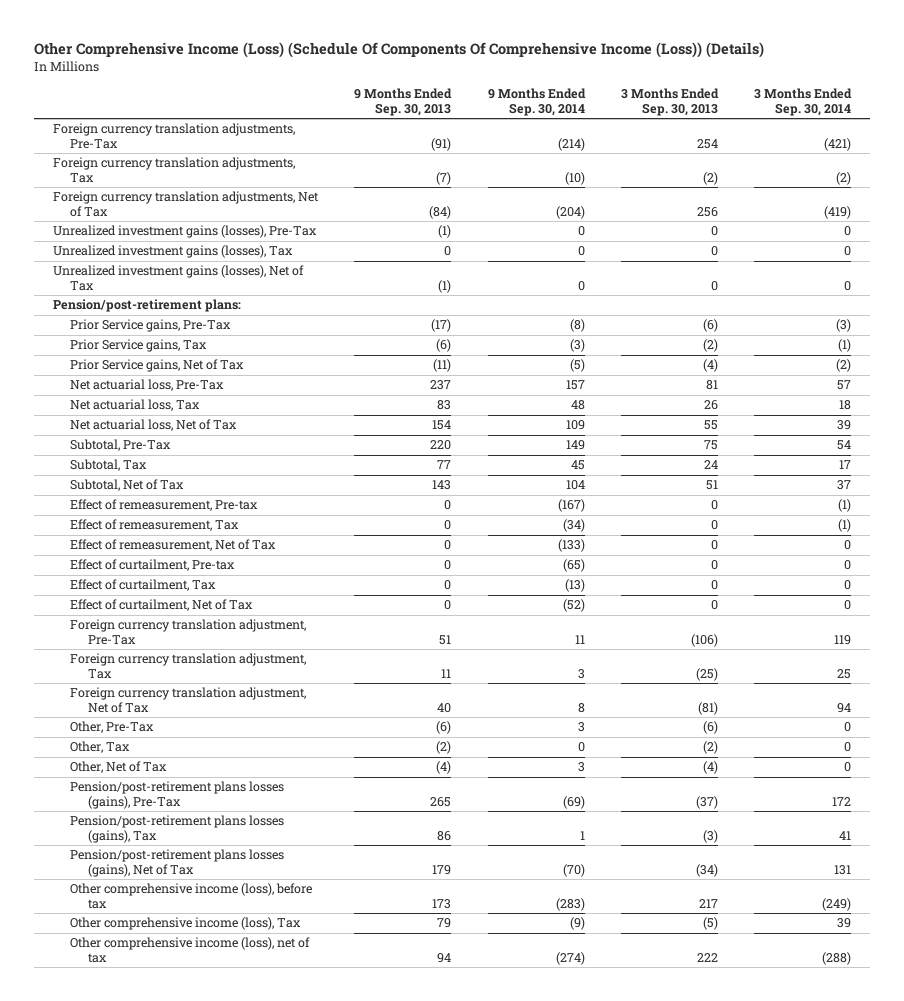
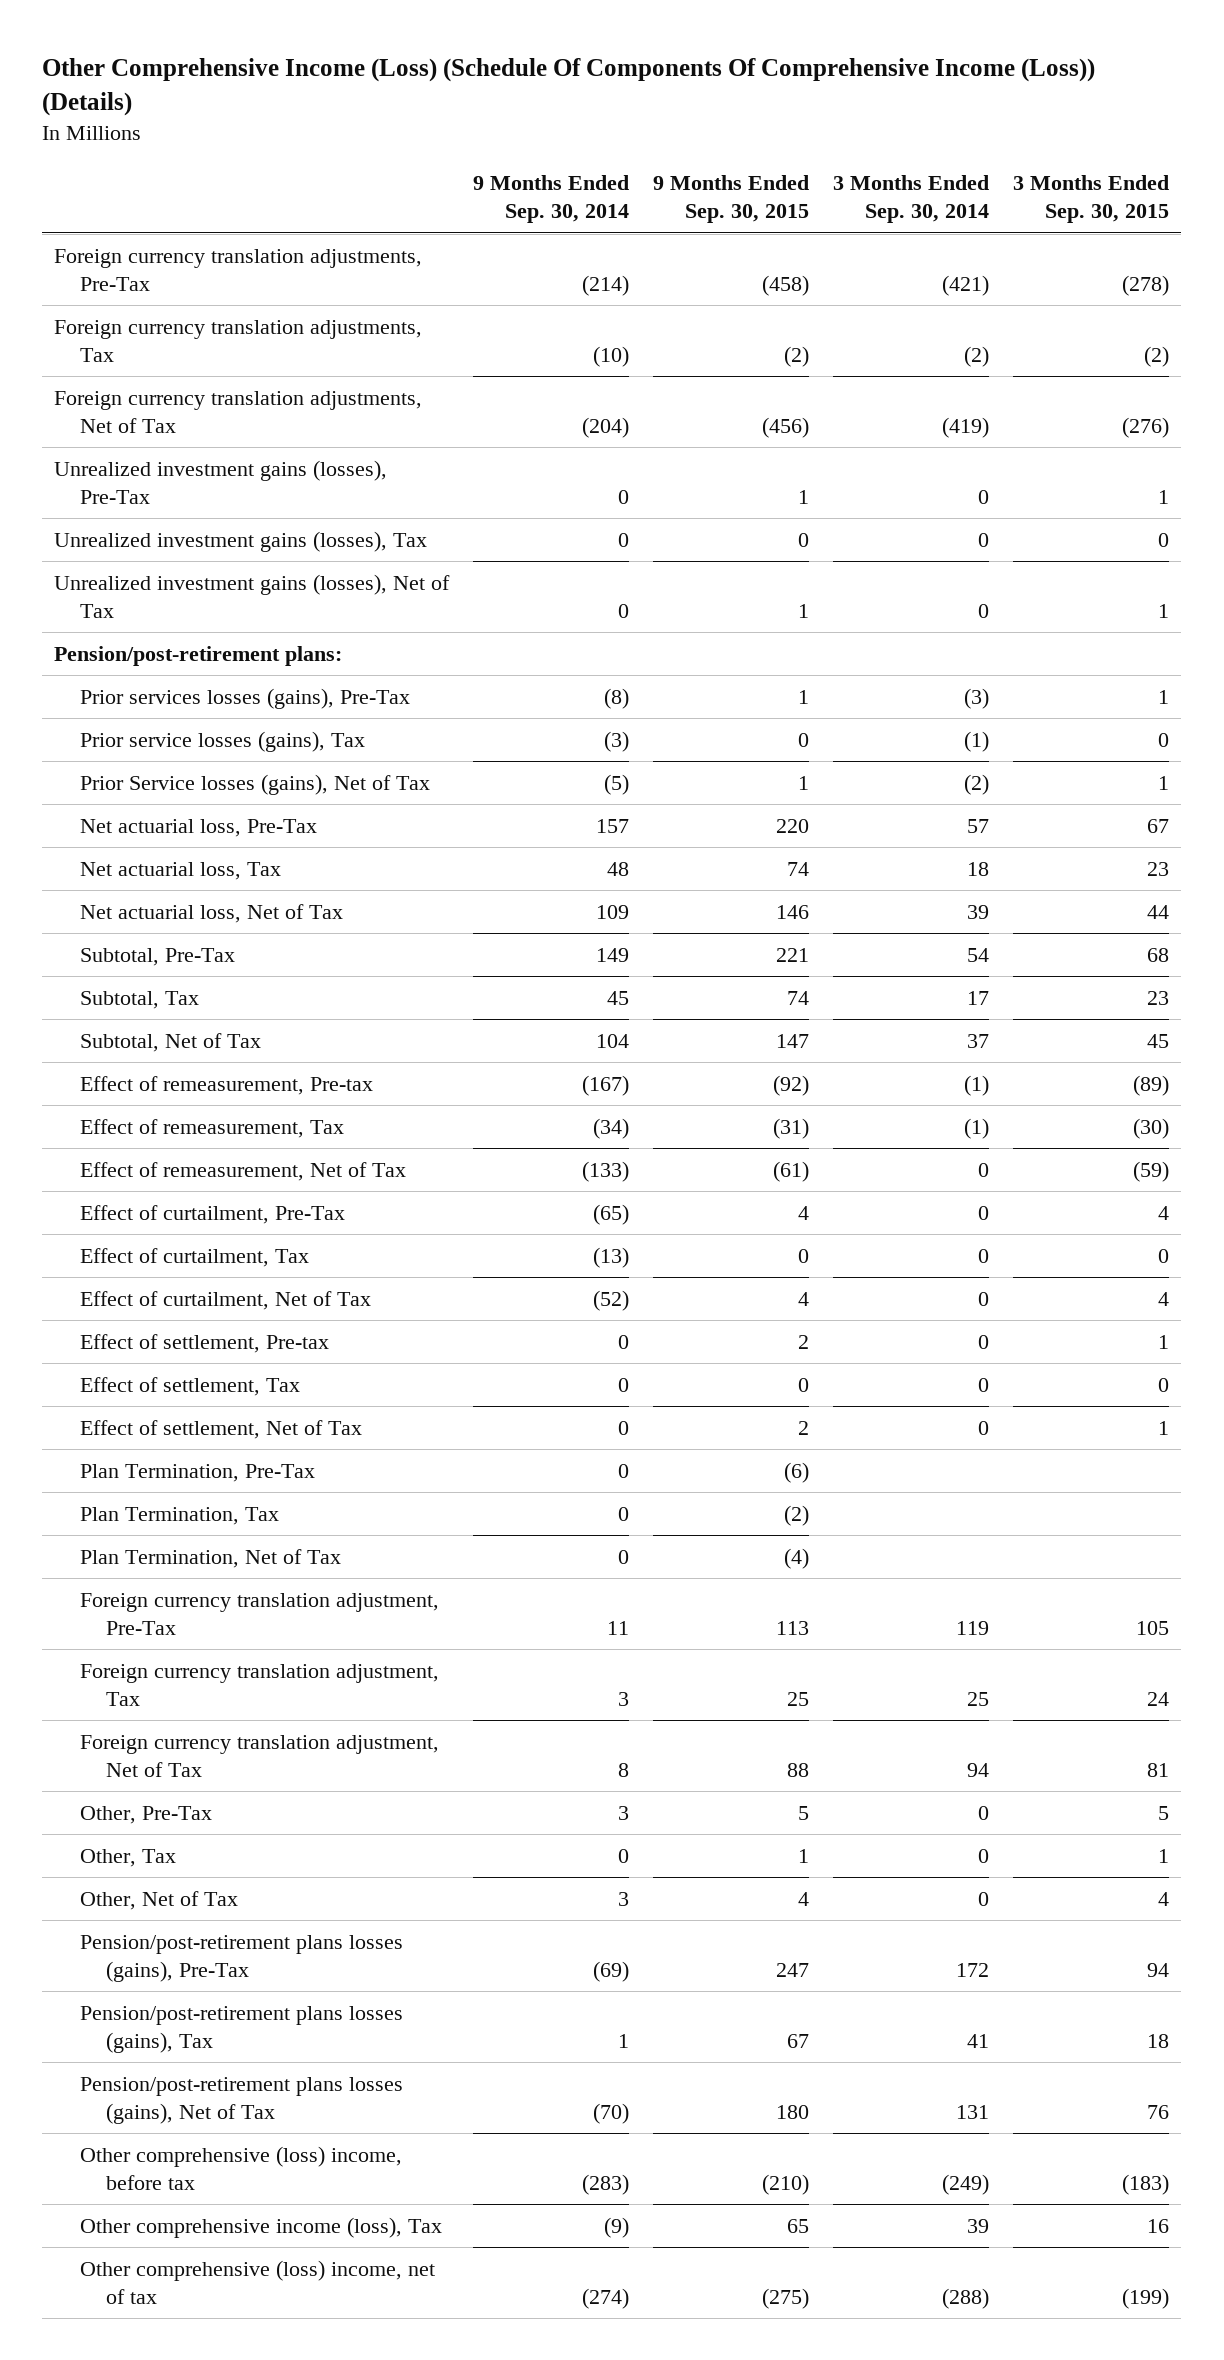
[354,88,453,116] 9 Months Ended Sep. 30, 2013 -> none
[620,88,719,116] 3 Months Ended Sep. 30, 2013 -> none
none -> [653,174,810,224] 9 Months Ended Sep. 30, 2015
none -> [1013,174,1170,224] 3 Months Ended Sep. 30, 2015
[70,319,232,333] Prior Service gains, Pre-Tax -> [80,687,411,709] Prior services losses (gains), Pre-Tax
[70,339,208,353] Prior Service gains, Tax -> [80,730,366,752] Prior service losses (gains), Tax
[70,359,245,373] Prior Service gains, Net of Tax -> [80,773,431,795] Prior Service losses (gains), Net of Tax
[70,559,236,572] Effect of curtailment, Pre-tax -> [80,1204,346,1224] Effect of curtailment, Pre-Tax
none -> [80,1333,330,1353] Effect of settlement, Pre-tax
none -> [80,1376,301,1396] Effect of settlement, Tax
none -> [80,1419,363,1439] Effect of settlement, Net of Tax
none -> [80,1463,316,1482] Plan Termination, Pre-Tax
none -> [80,1506,280,1525] Plan Termination, Tax
none -> [80,1548,342,1568] Plan Termination, Net of Tax
[70,883,313,910] Other comprehensive income (loss), before tax -> [80,2145,403,2190] Other comprehensive (loss) income, before tax
[70,937,311,964] Other comprehensive income (loss), net of tax -> [80,2259,436,2304] Other comprehensive (loss) income, net of tax

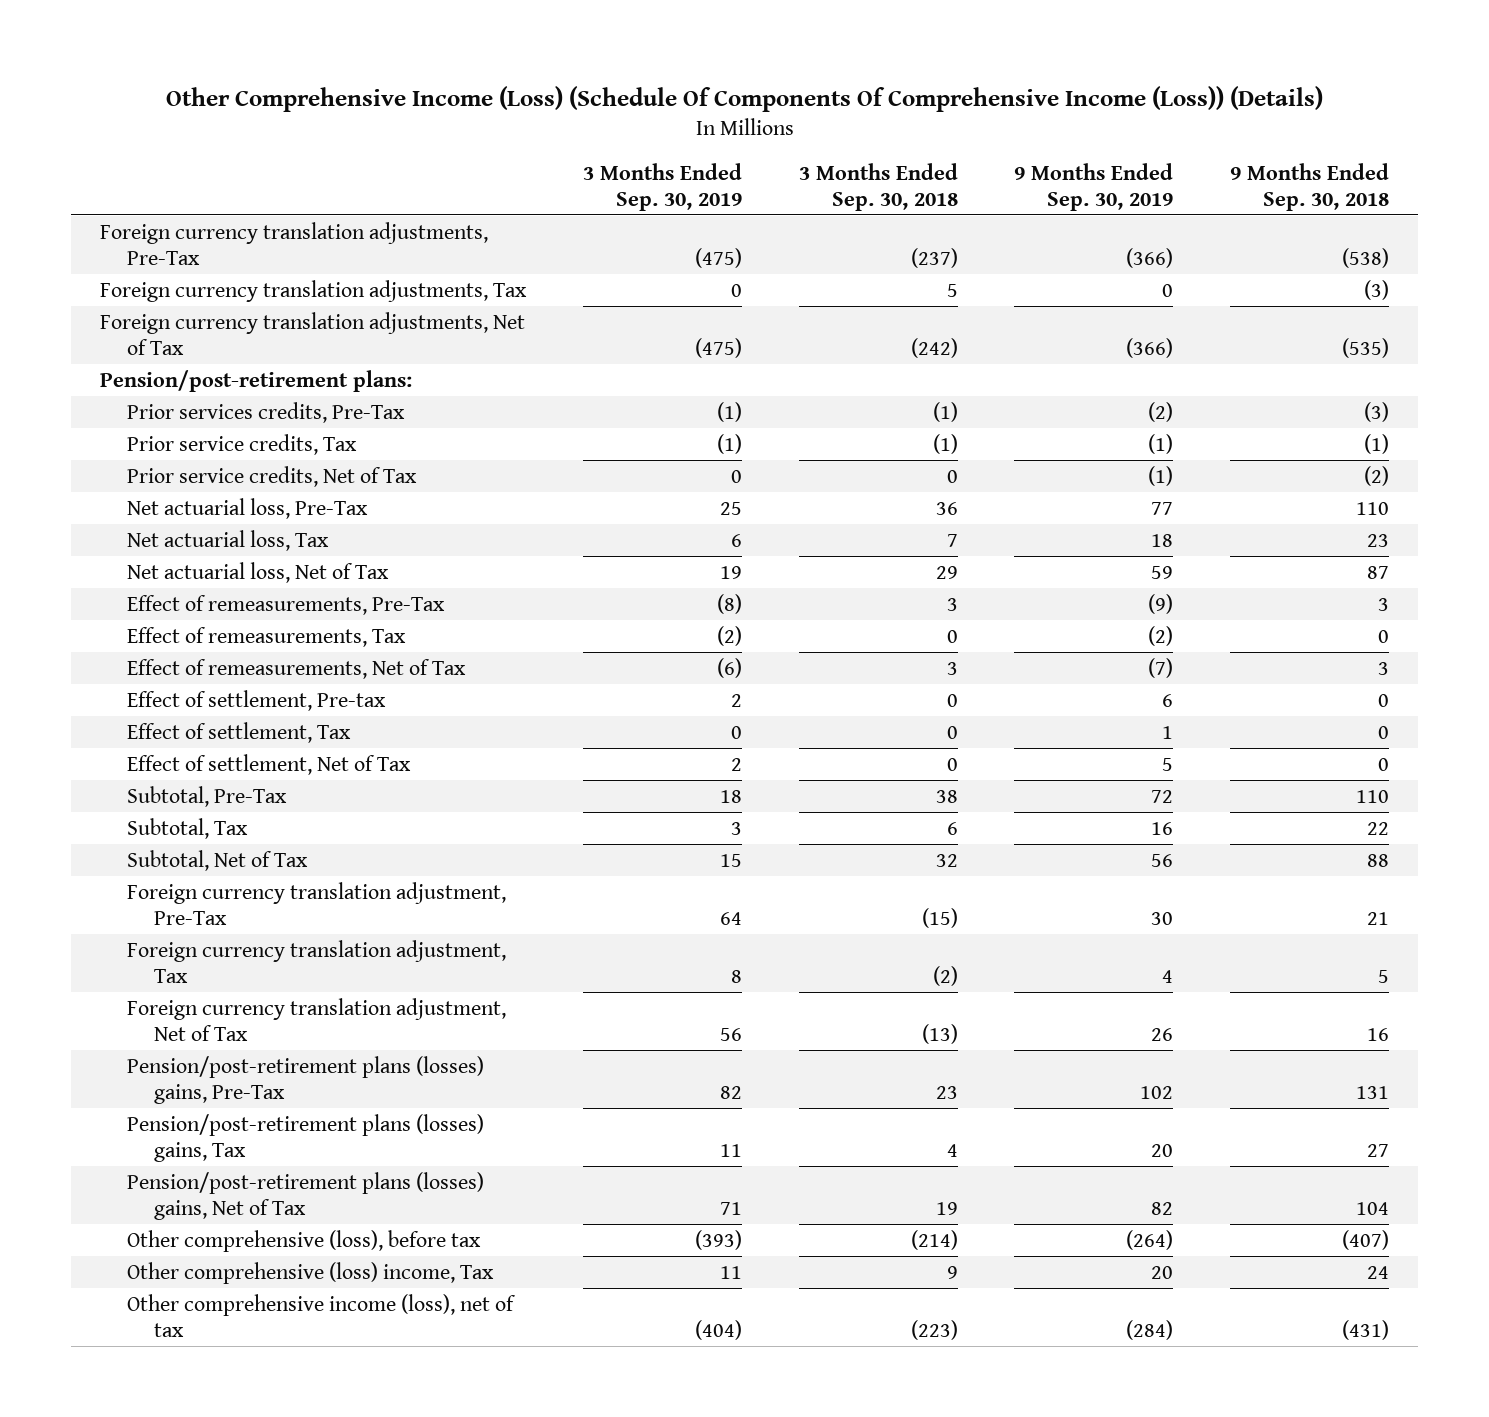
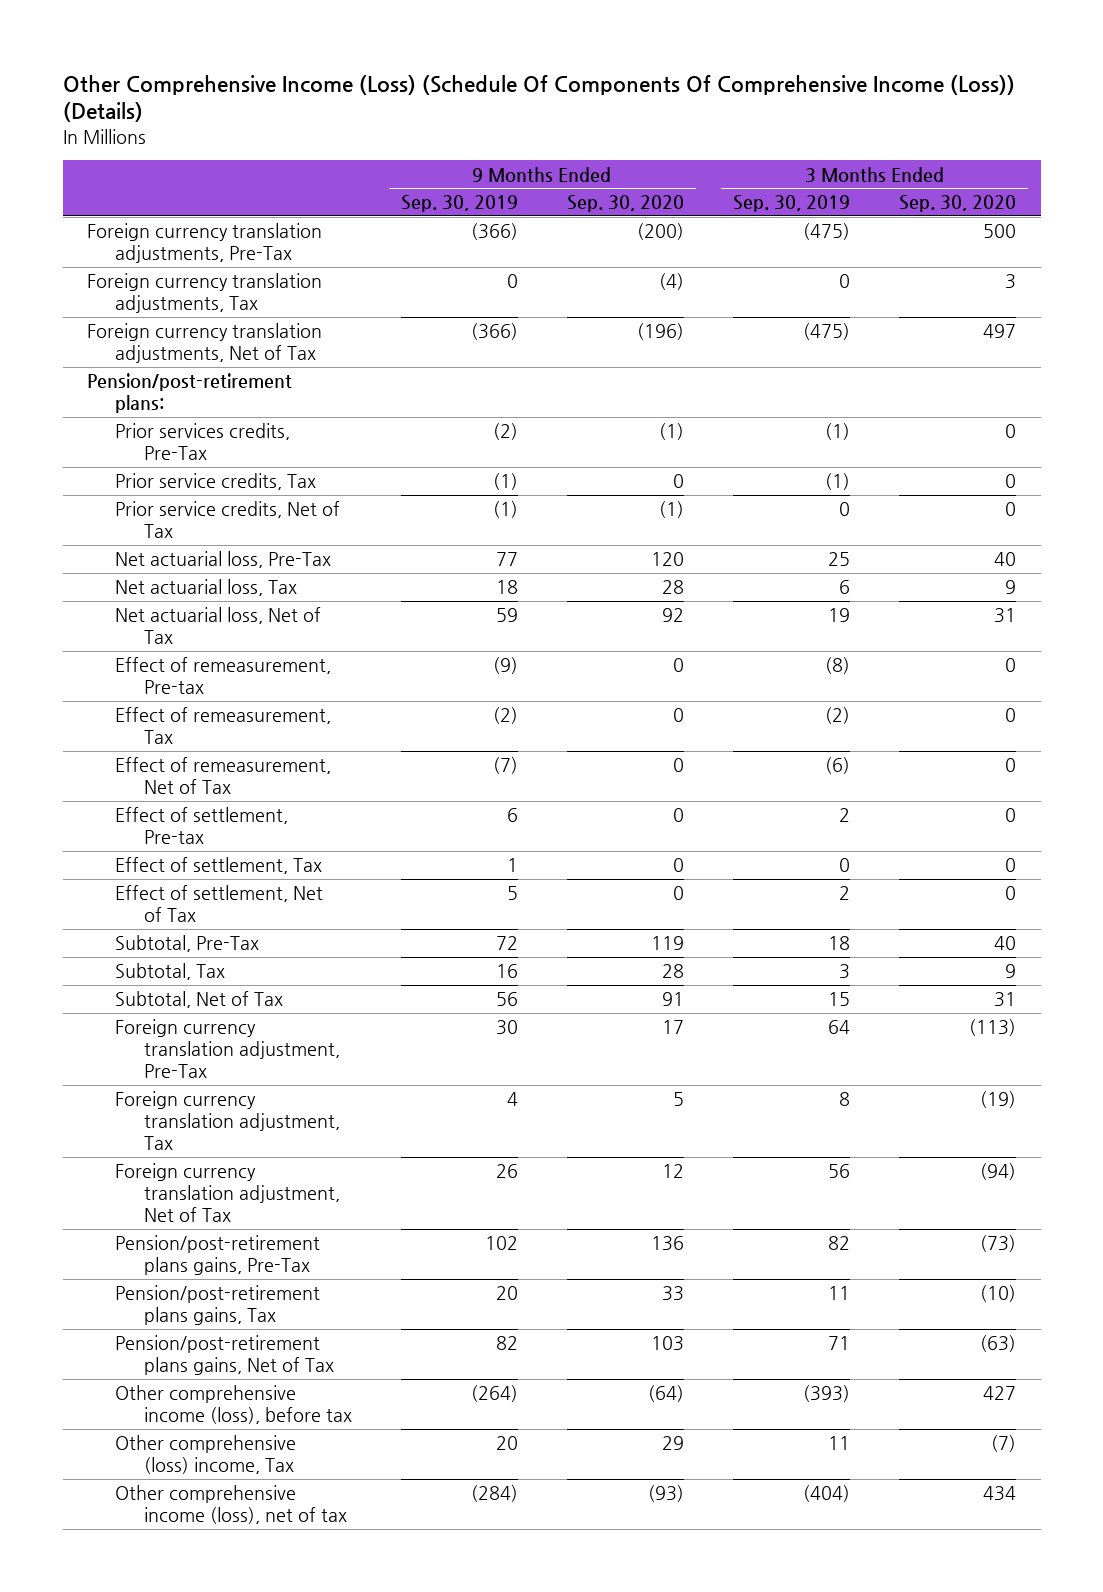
[798,162,958,211] 3 Months Ended Sep. 30, 2018 -> none
[1230,162,1390,211] 9 Months Ended Sep. 30, 2018 -> none
none -> [566,195,684,213] Sep. 30, 2020
none -> [899,195,1017,213] Sep. 30, 2020
[126,594,445,615] Effect of remeasurements, Pre-Tax -> [115,657,332,695] Effect of remeasurement, Pre-tax
[126,626,406,647] Effect of remeasurements, Tax -> [115,707,332,745] Effect of remeasurement, Tax
[126,658,466,679] Effect of remeasurements, Net of Tax -> [115,757,332,795] Effect of remeasurement, Net of Tax
[126,1055,484,1104] Pension/post-retirement plans (losses) gains, Pre-Tax -> [115,1235,321,1276] Pension/post-retirement plans gains, Pre-Tax
[126,1113,484,1162] Pension/post-retirement plans (losses) gains, Tax -> [115,1285,321,1326] Pension/post-retirement plans gains, Tax
[126,1171,484,1220] Pension/post-retirement plans (losses) gains, Net of Tax -> [115,1335,334,1376] Pension/post-retirement plans gains, Net of Tax
[126,1229,481,1252] Other comprehensive (loss), before tax -> [115,1385,352,1425] Other comprehensive income (loss), before tax

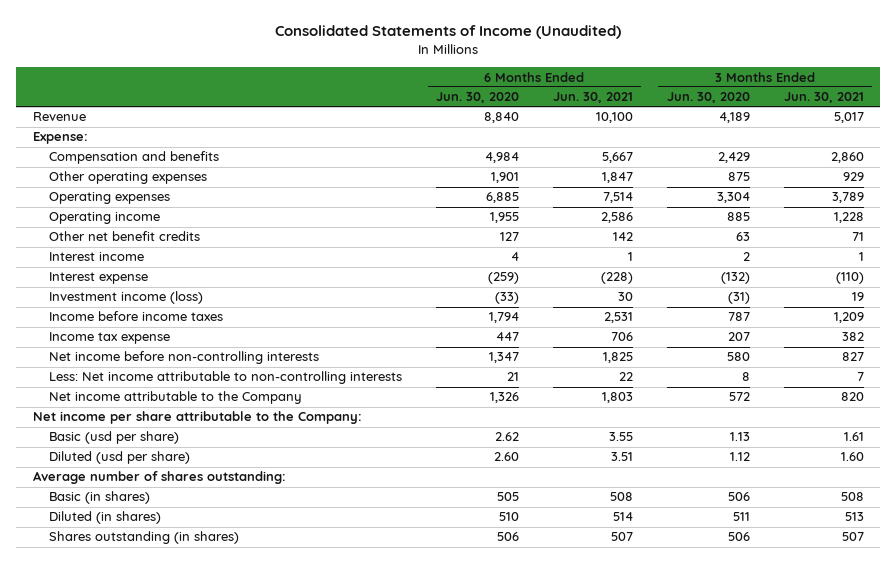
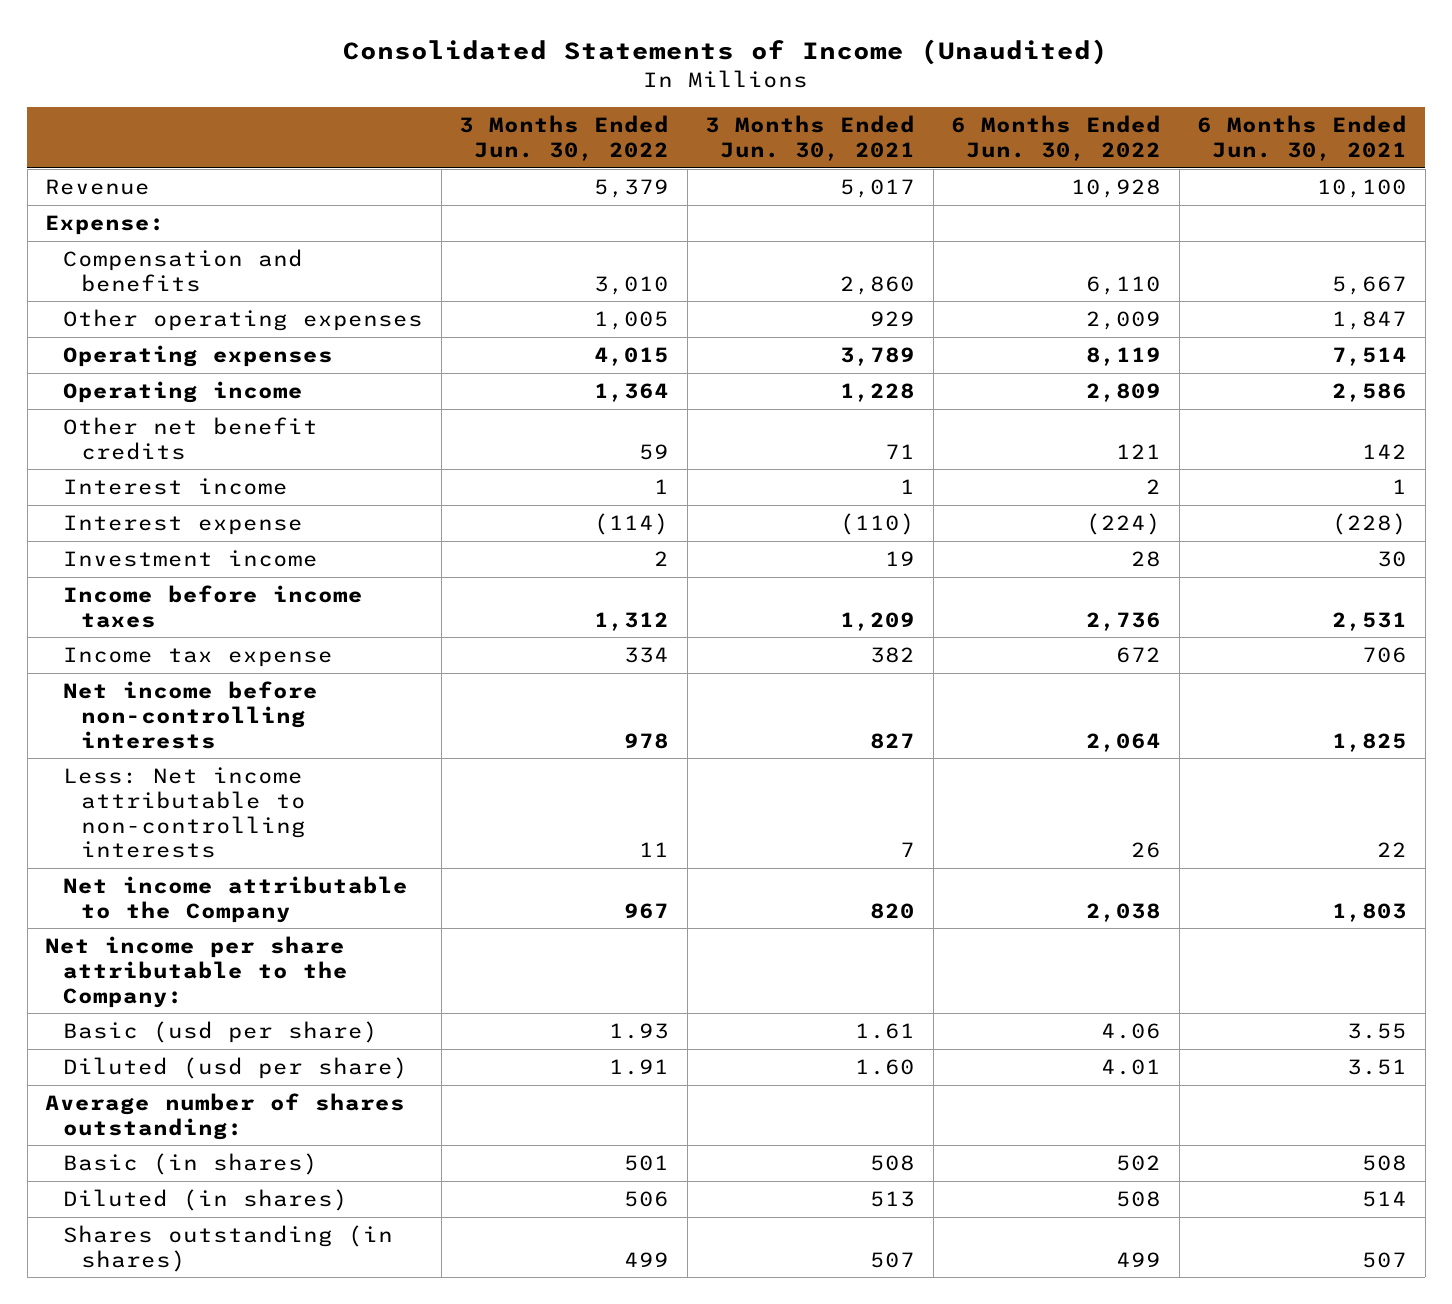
[436,92,520,104] Jun. 30, 2020 -> none
[666,92,750,104] Jun. 30, 2020 -> none
none -> [459,115,670,162] 3 Months Ended Jun. 30, 2022
none -> [951,115,1162,162] 6 Months Ended Jun. 30, 2022
[49,291,204,305] Investment income (loss) -> [63,550,319,568] Investment income

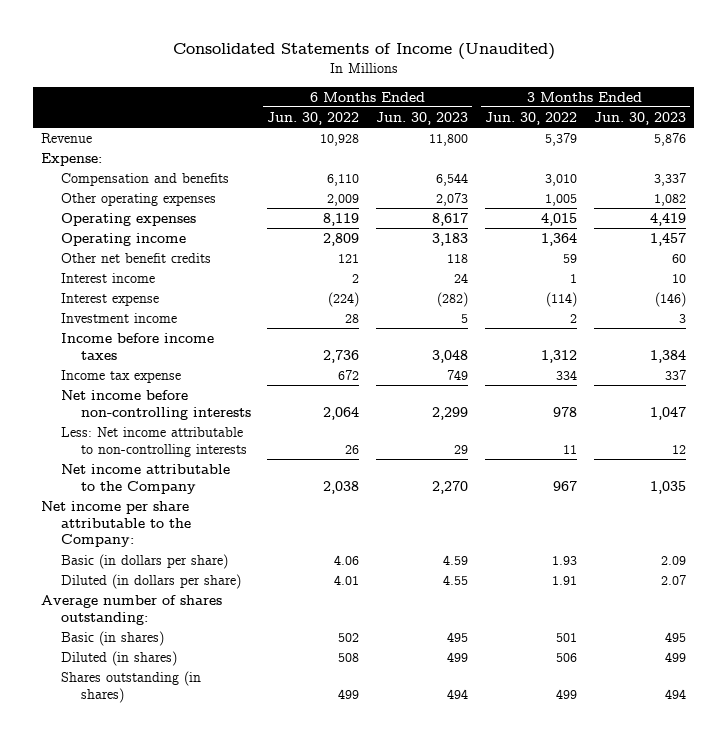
[705,115,916,162] 3 Months Ended Jun. 30, 2021 -> none
[1197,115,1408,162] 6 Months Ended Jun. 30, 2021 -> none
none -> [376,111,469,125] Jun. 30, 2023
none -> [593,111,686,125] Jun. 30, 2023
[63,1021,379,1044] Basic (usd per share) -> [60,553,228,569] Basic (in dollars per share)
[63,1057,409,1080] Diluted (usd per share) -> [60,573,241,589] Diluted (in dollars per share)

